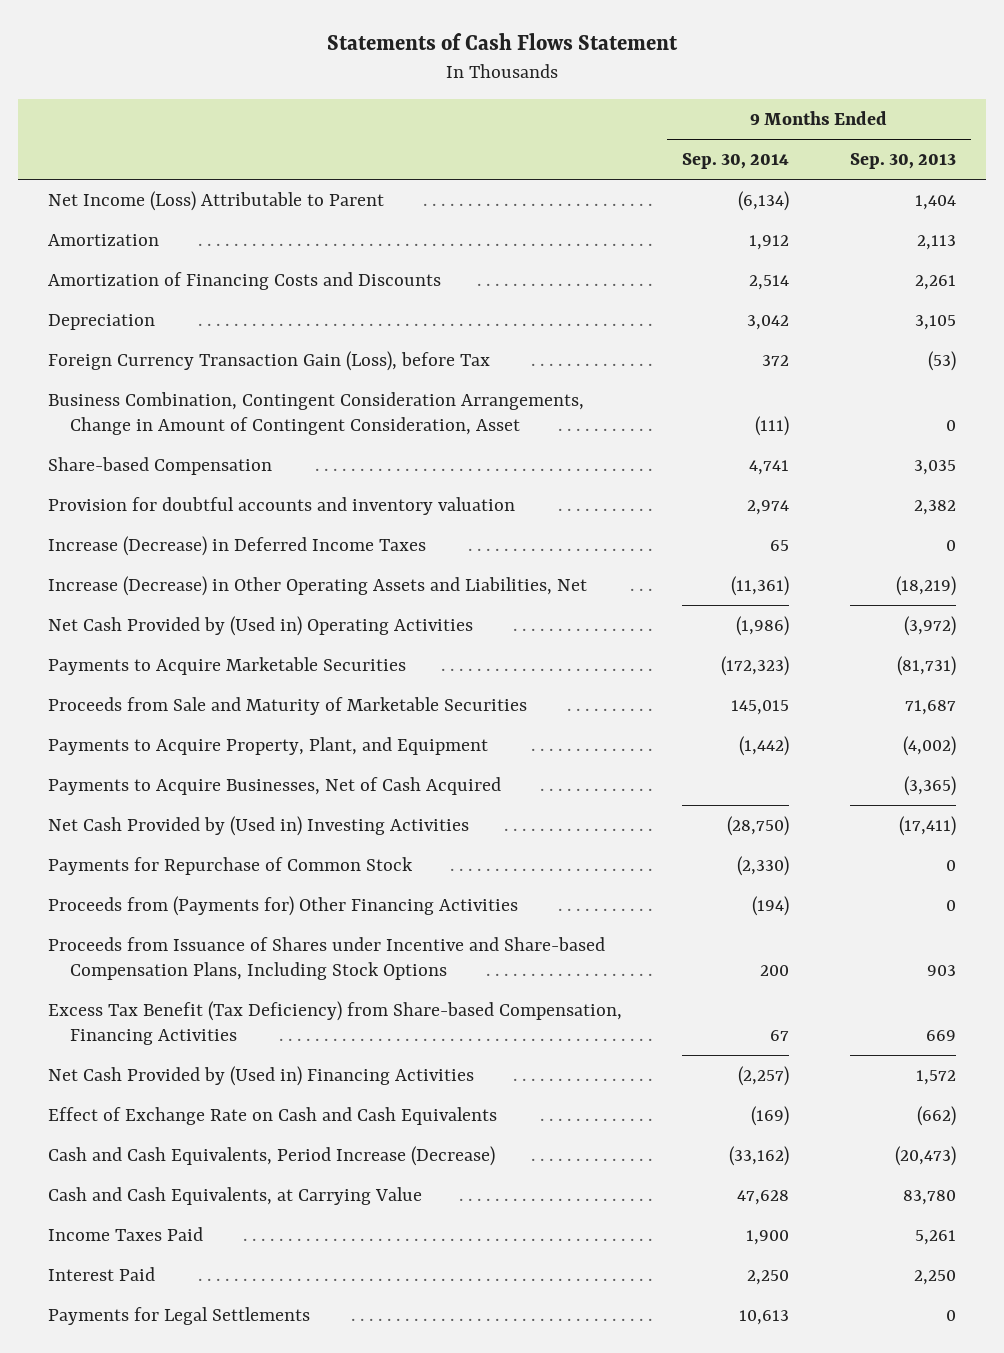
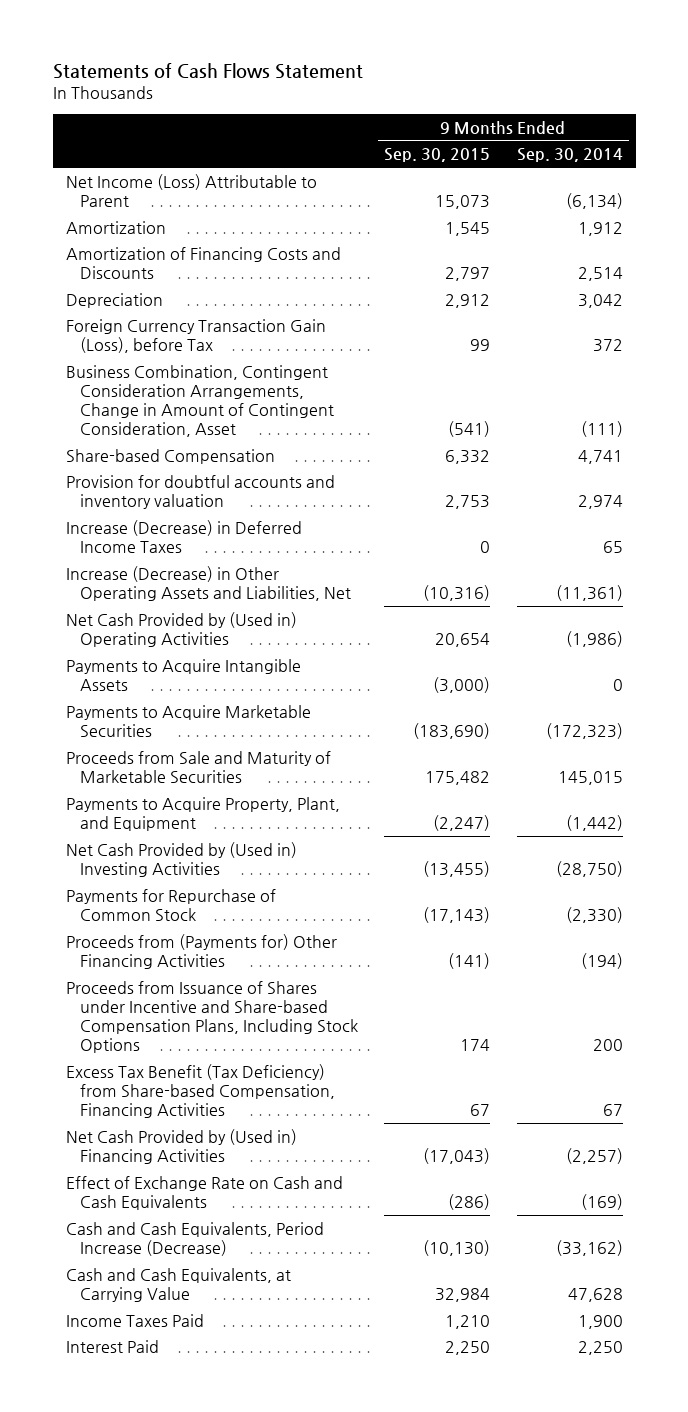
[849,153,956,170] Sep. 30, 2013 -> none
none -> [384,148,491,163] Sep. 30, 2015
none -> [65,658,301,691] Payments to Acquire Intangible Assets
[47,776,501,795] Payments to Acquire Businesses, Net of Cash Acquired -> none
[47,1306,310,1325] Payments for Legal Settlements -> none

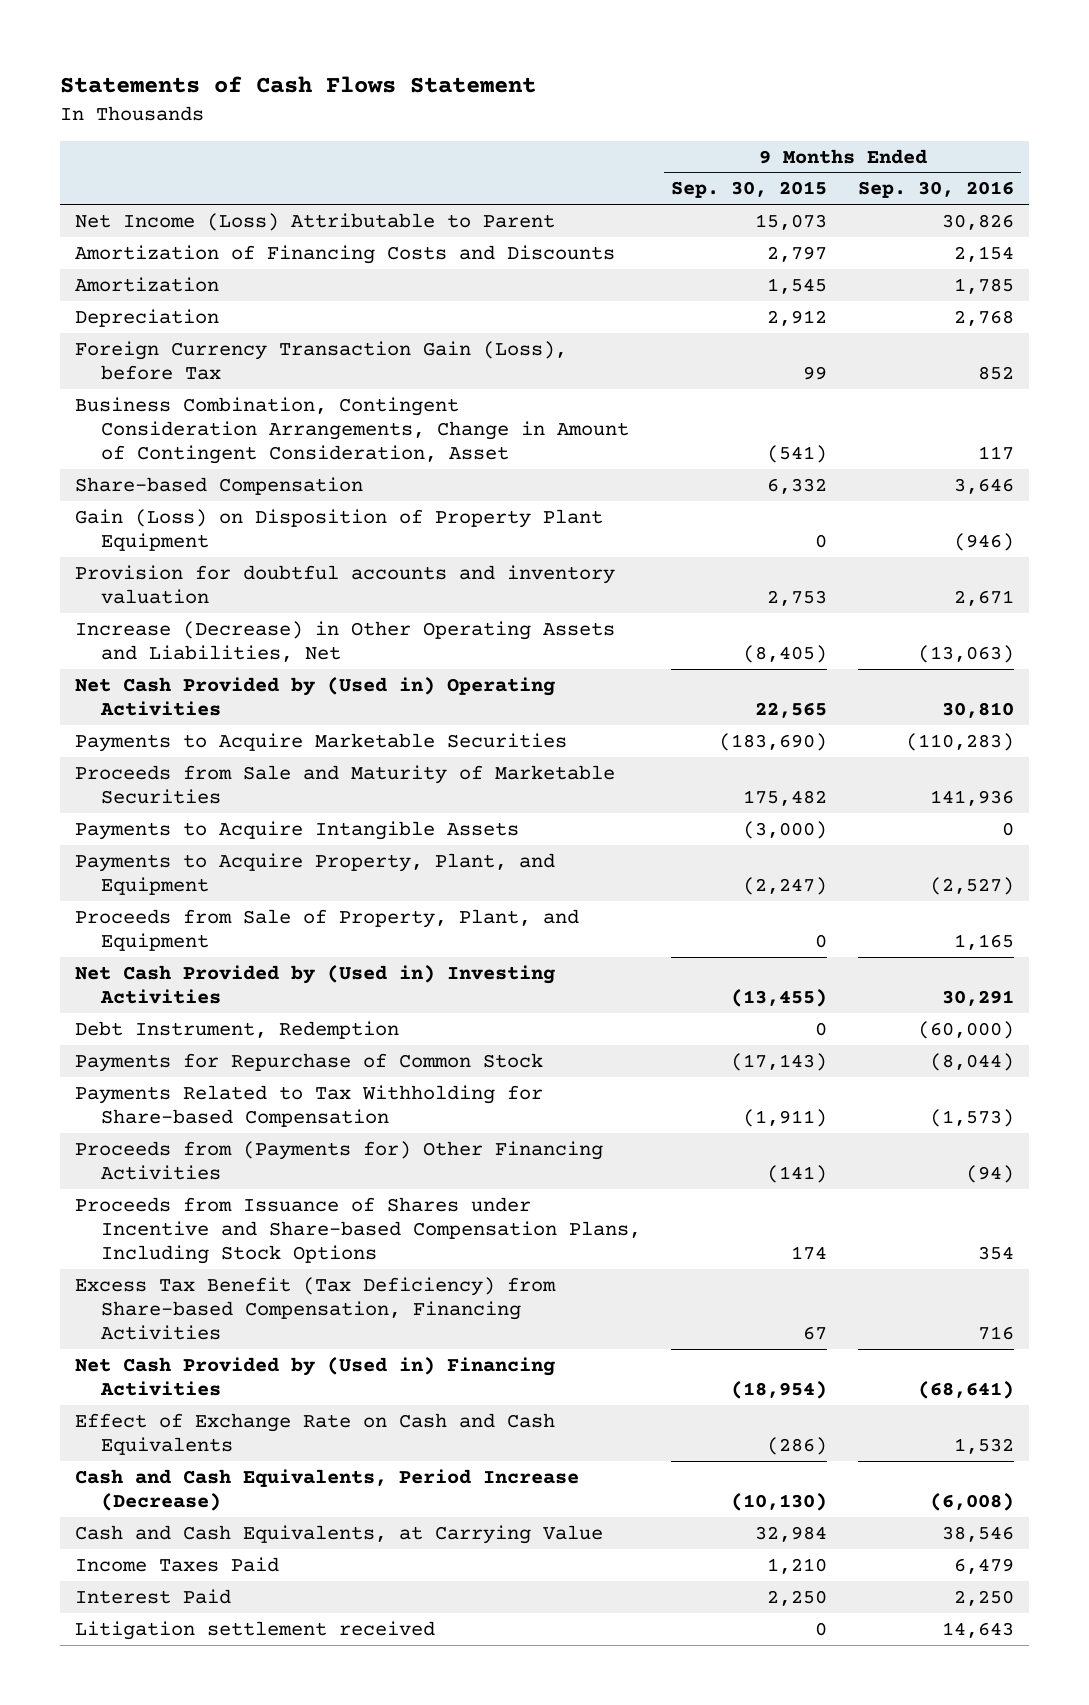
[516,148,623,163] Sep. 30, 2014 -> none
none -> [857,181,1014,199] Sep. 30, 2016
[65,220,166,234] Amortization -> [74,276,219,292] Amortization
none -> [74,508,603,551] Gain (Loss) on Disposition of Property Plant Equipment
[65,519,302,553] Increase (Decrease) in Deferred Income Taxes -> none
[423,584,491,601] (10,316) -> [743,644,828,663] (8,405)
[435,632,491,647] 20,654 -> [755,701,828,718] 22,565
[65,658,301,691] Payments to Acquire Intangible Assets -> [74,820,519,840] Payments to Acquire Intangible Assets
none -> [74,908,579,951] Proceeds from Sale of Property, Plant, and Equipment
none -> [74,1020,399,1039] Debt Instrument, Redemption
none -> [74,1084,543,1127] Payments Related to Tax Withholding for Share-based Compensation
[423,1147,491,1164] (17,043) -> [731,1380,828,1399] (18,954)
none -> [74,1620,435,1640] Litigation settlement received

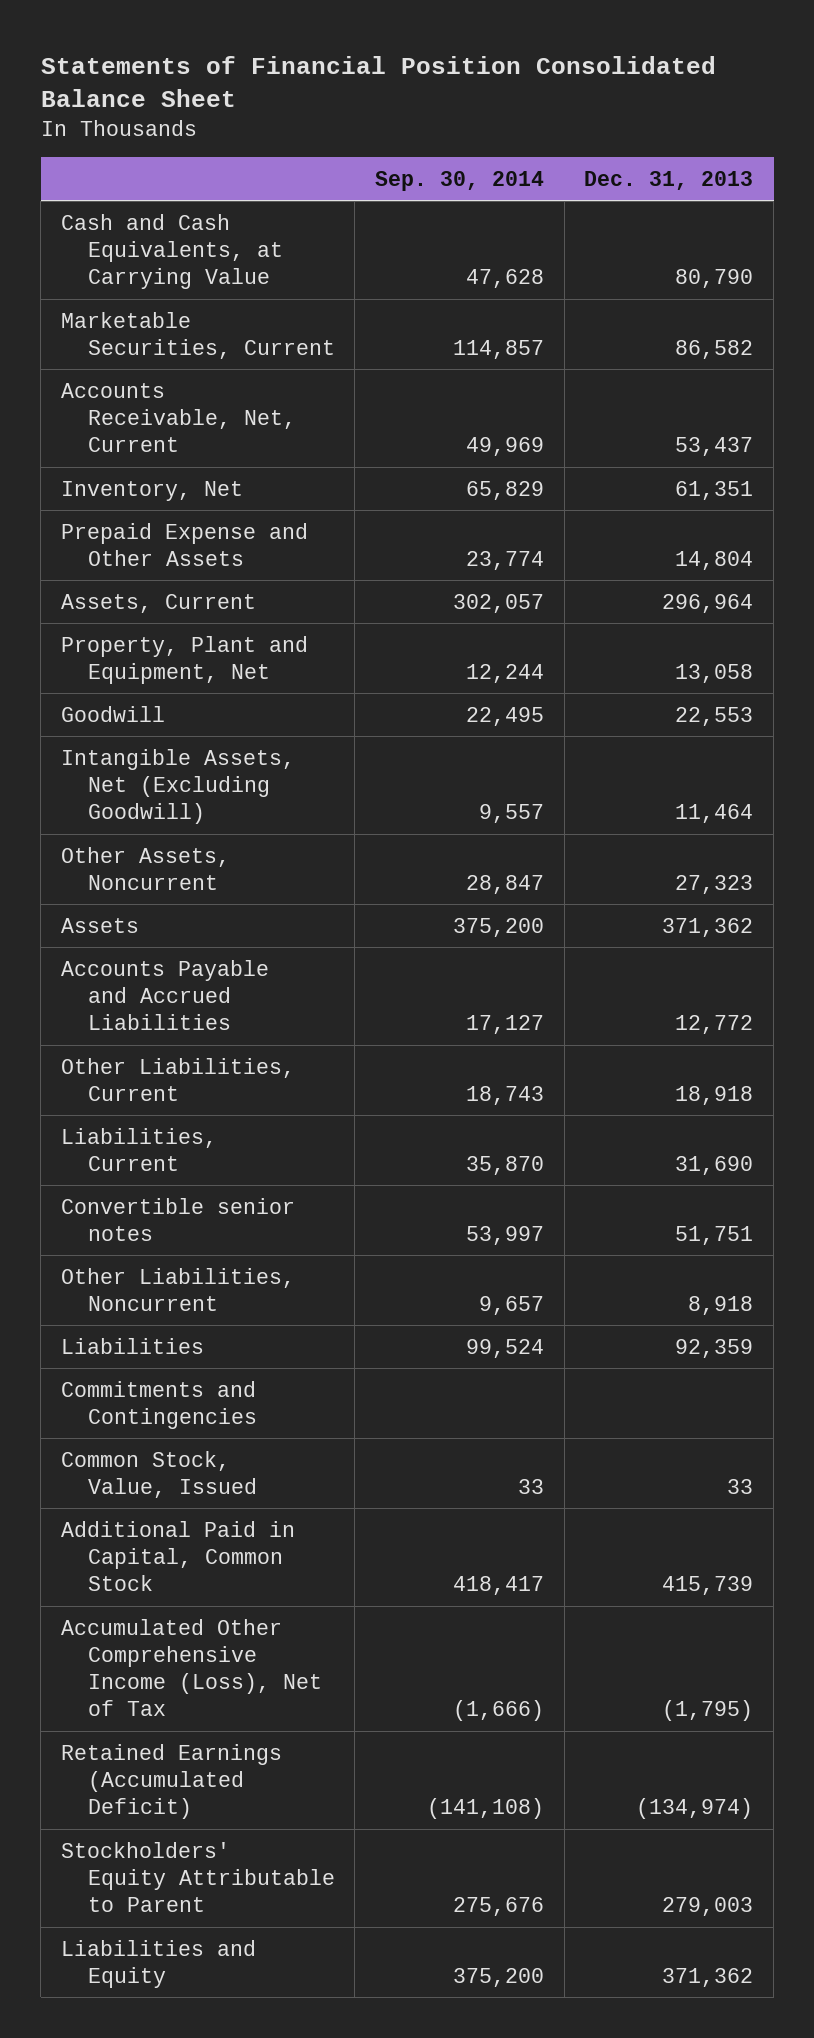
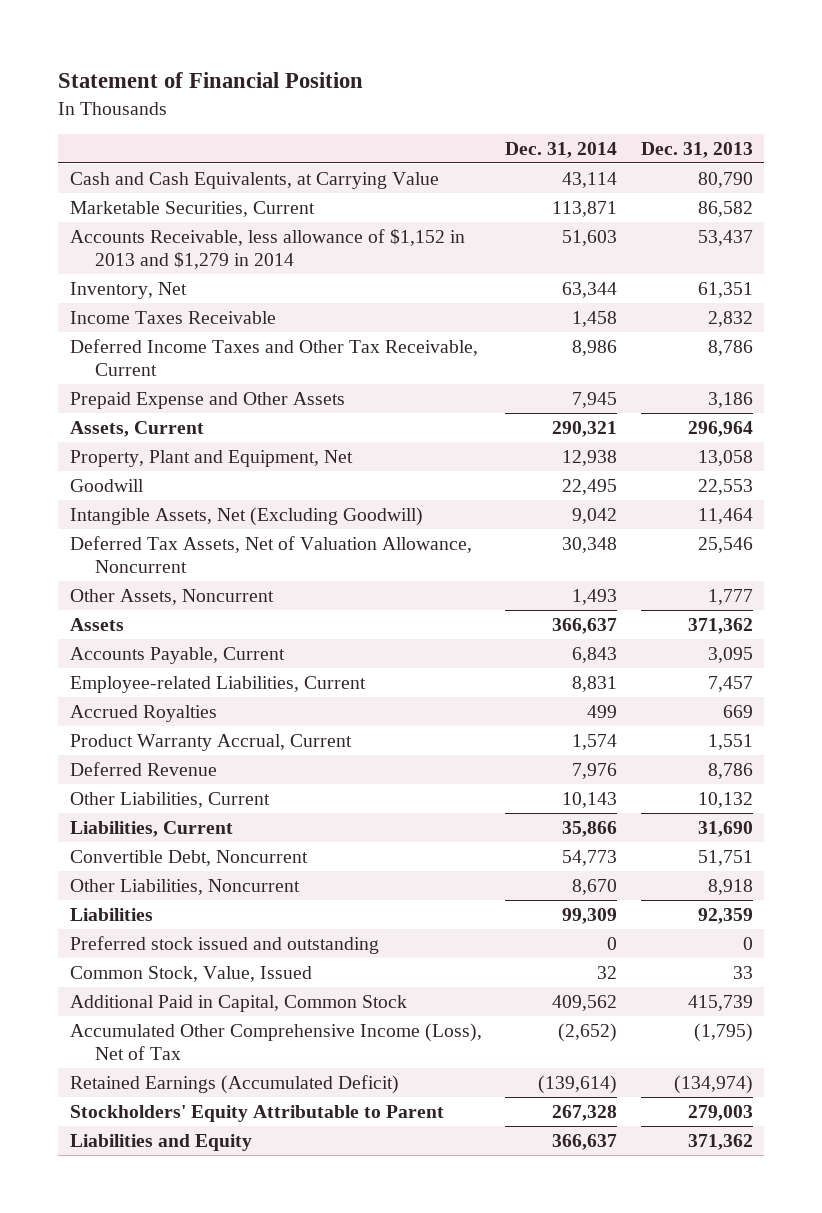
[40,55,716,107] Statements of Financial Position Consolidated Balance Sheet -> [58,72,364,89] Statement of Financial Position
[375,170,545,191] Sep. 30, 2014 -> none
none -> [505,141,618,158] Dec. 31, 2014
[60,382,296,452] Accounts Receivable, Net, Current -> [69,228,465,269] Accounts Receivable, less allowance of $1,152 in 2013 and $1,279 in 2014
none -> [69,310,276,324] Income Taxes Receivable
none -> [69,338,478,376] Deferred Income Taxes and Other Tax Receivable, Current
[675,550,754,570] 14,804 -> [707,391,753,408] 3,186
none -> [69,535,472,573] Deferred Tax Assets, Net of Valuation Allowance, Noncurrent
[675,874,754,894] 27,323 -> [707,588,753,605] 1,777
[60,959,269,1030] Accounts Payable and Accrued Liabilities -> none
none -> [69,646,285,664] Accounts Payable, Current
none -> [69,675,366,693] Employee-related Liabilities, Current
none -> [69,704,217,722] Accrued Royalties
none -> [69,733,352,751] Product Warranty Accrual, Current
none -> [69,761,217,776] Deferred Revenue
[675,1085,754,1105] 18,918 -> [697,791,753,808] 10,132
[60,1197,295,1241] Convertible senior notes -> [69,849,308,866] Convertible Debt, Noncurrent
[60,1380,257,1429] Commitments and Contingencies -> none
none -> [69,935,379,954] Preferred stock issued and outstanding

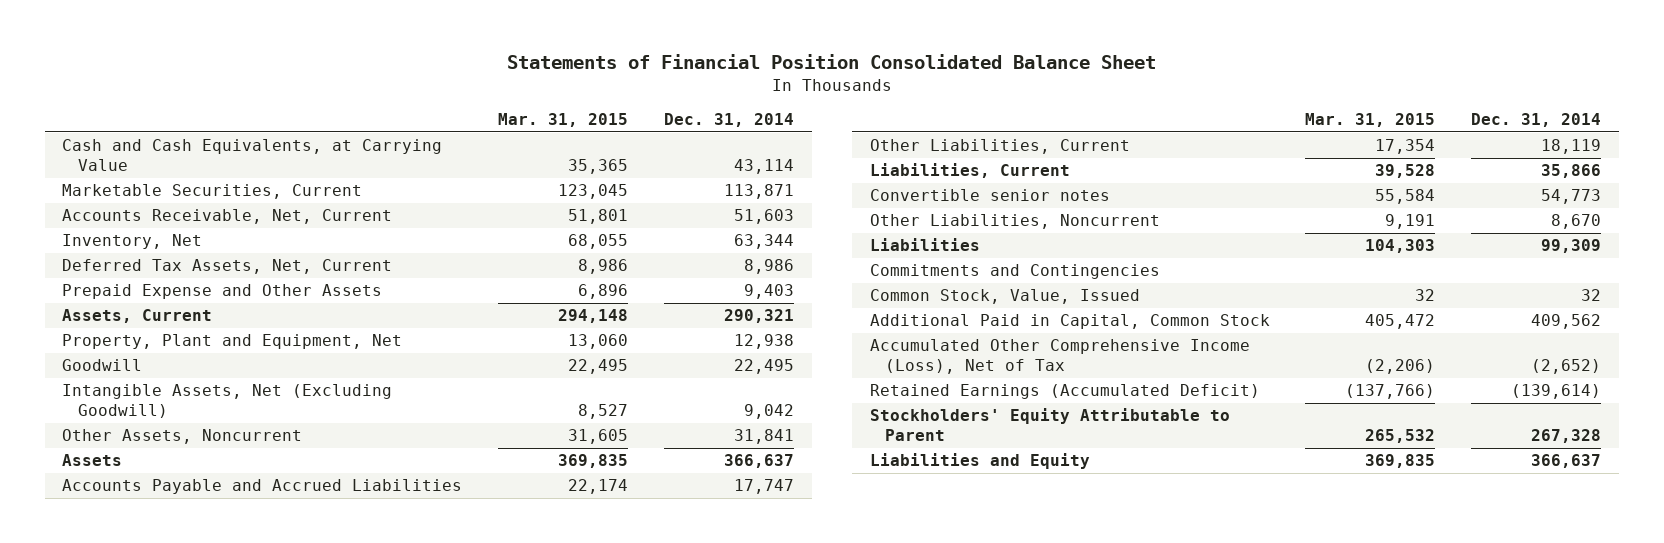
[58,72,364,89] Statement of Financial Position -> [506,54,1156,70] Statements of Financial Position Consolidated Balance Sheet
[640,141,753,158] Dec. 31, 2013 -> none
none -> [498,112,629,127] Mar. 31, 2015
[69,228,465,269] Accounts Receivable, less allowance of $1,152 in 2013 and $1,279 in 2014 -> [62,209,393,225] Accounts Receivable, Net, Current
[69,310,276,324] Income Taxes Receivable -> none
[69,338,478,376] Deferred Income Taxes and Other Tax Receivable, Current -> [62,259,393,275] Deferred Tax Assets, Net, Current
[572,391,618,408] 7,945 -> [744,284,795,300] 9,403
[69,535,472,573] Deferred Tax Assets, Net of Valuation Allowance, Noncurrent -> none
[572,588,618,605] 1,493 -> [734,429,795,445] 31,841
[69,646,285,664] Accounts Payable, Current -> none
[69,675,366,693] Employee-related Liabilities, Current -> none
[69,704,217,722] Accrued Royalties -> none
[69,733,352,751] Product Warranty Accrual, Current -> none
[69,761,217,776] Deferred Revenue -> none
none -> [62,479,463,495] Accounts Payable and Accrued Liabilities
[562,791,618,808] 10,143 -> [1541,139,1602,155] 18,119
[69,849,308,866] Convertible Debt, Noncurrent -> [869,189,1110,202] Convertible senior notes
[69,935,379,954] Preferred stock issued and outstanding -> none
none -> [869,264,1160,280] Commitments and Contingencies

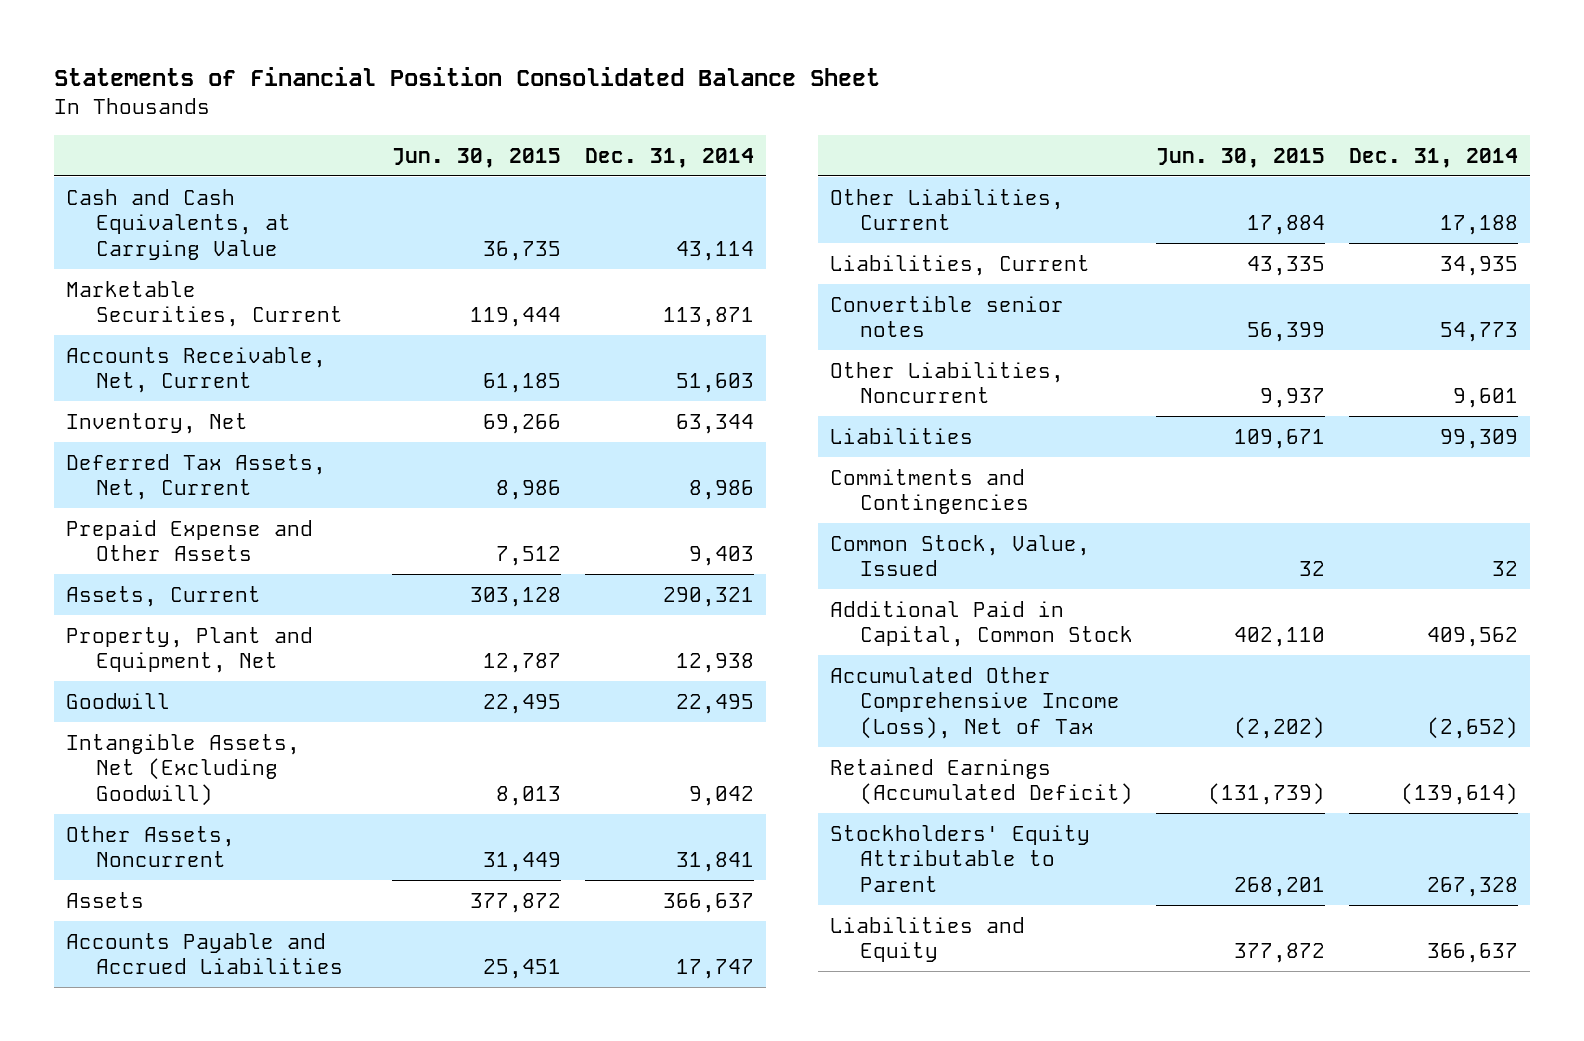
[498,112,629,127] Mar. 31, 2015 -> none
none -> [392,147,562,168] Jun. 30, 2015
[1541,139,1602,155] 18,119 -> [1440,215,1519,236] 17,188
[1541,164,1602,179] 35,866 -> [1440,255,1519,276] 34,935
[1551,214,1602,230] 8,670 -> [1453,388,1519,409] 9,601

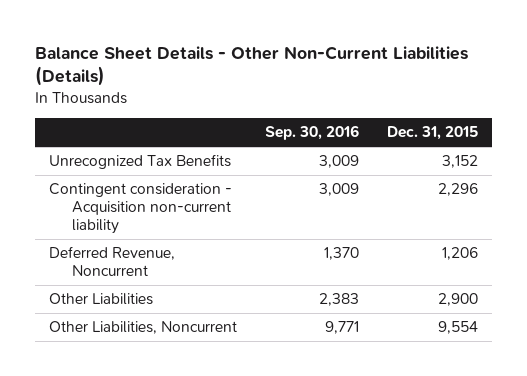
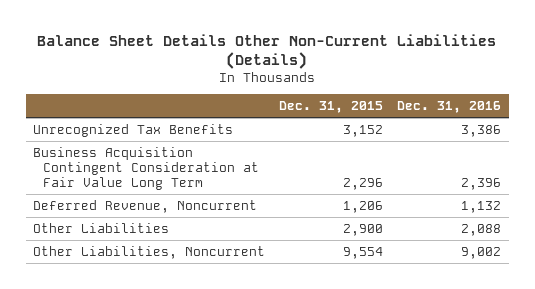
[34,45,468,87] Balance Sheet Details - Other Non-Current Liabilities (Details) -> [37,33,497,70] Balance Sheet Details Other Non-Current Liabilities (Details)
[265,125,360,141] Sep. 30, 2016 -> none
none -> [397,101,502,114] Dec. 31, 2016
[48,183,232,235] Contingent consideration - Acquisition non-current liability -> [33,146,259,191] Business Acquisition Contingent Consideration at Fair Value Long Term

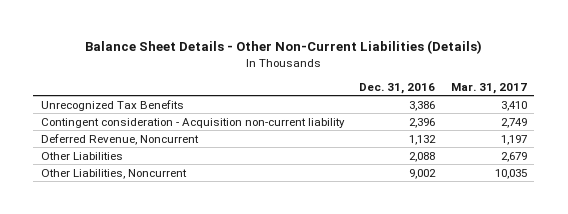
[37,33,497,70] Balance Sheet Details Other Non-Current Liabilities (Details) -> [84,40,482,55] Balance Sheet Details - Other Non-Current Liabilities (Details)
[279,101,384,114] Dec. 31, 2015 -> none
none -> [450,82,527,94] Mar. 31, 2017
[33,146,259,191] Business Acquisition Contingent Consideration at Fair Value Long Term -> [40,117,345,128] Contingent consideration - Acquisition non-current liability

